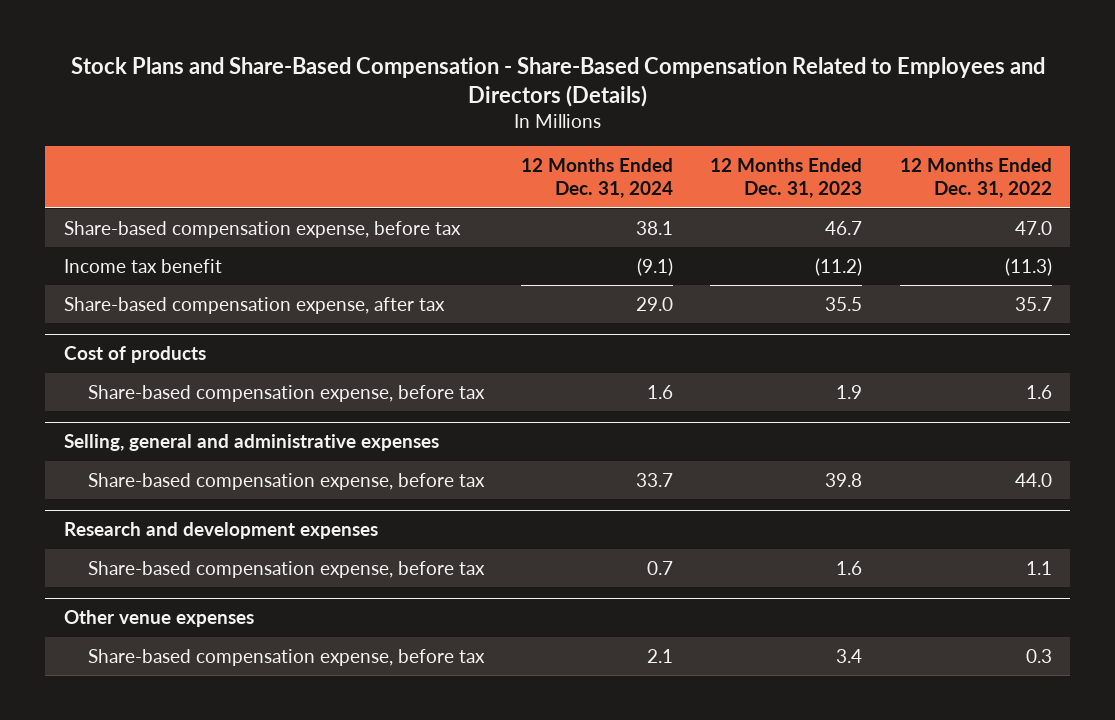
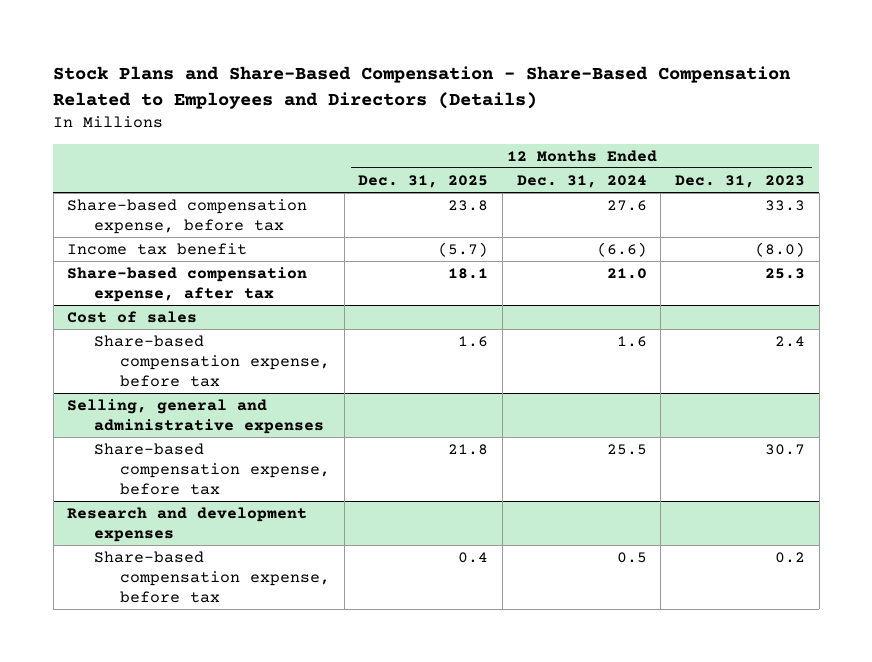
[899,158,1052,199] 12 Months Ended Dec. 31, 2022 -> none
none -> [358,174,489,188] Dec. 31, 2025
[636,220,674,235] 38.1 -> [606,199,647,211] 27.6
[825,220,863,235] 46.7 -> [764,199,805,211] 33.3
[637,257,674,276] (9.1) -> [596,241,647,257] (6.6)
[815,257,863,276] (11.2) -> [754,241,805,257] (8.0)
[636,296,674,311] 29.0 -> [606,267,647,279] 21.0
[825,296,863,311] 35.5 -> [764,267,805,279] 25.3
[63,346,206,364] Cost of products -> [67,310,198,323] Cost of sales
[836,384,863,399] 1.9 -> [774,335,805,347] 2.4
[636,472,674,487] 33.7 -> [606,443,647,455] 25.5
[825,472,863,487] 39.8 -> [764,443,805,455] 30.7
[63,610,254,628] Other venue expenses -> none
[88,648,486,666] Share-based compensation expense, before tax -> none
[647,560,674,575] 0.7 -> [616,551,647,563] 0.5
[836,560,863,575] 1.6 -> [774,551,805,563] 0.2

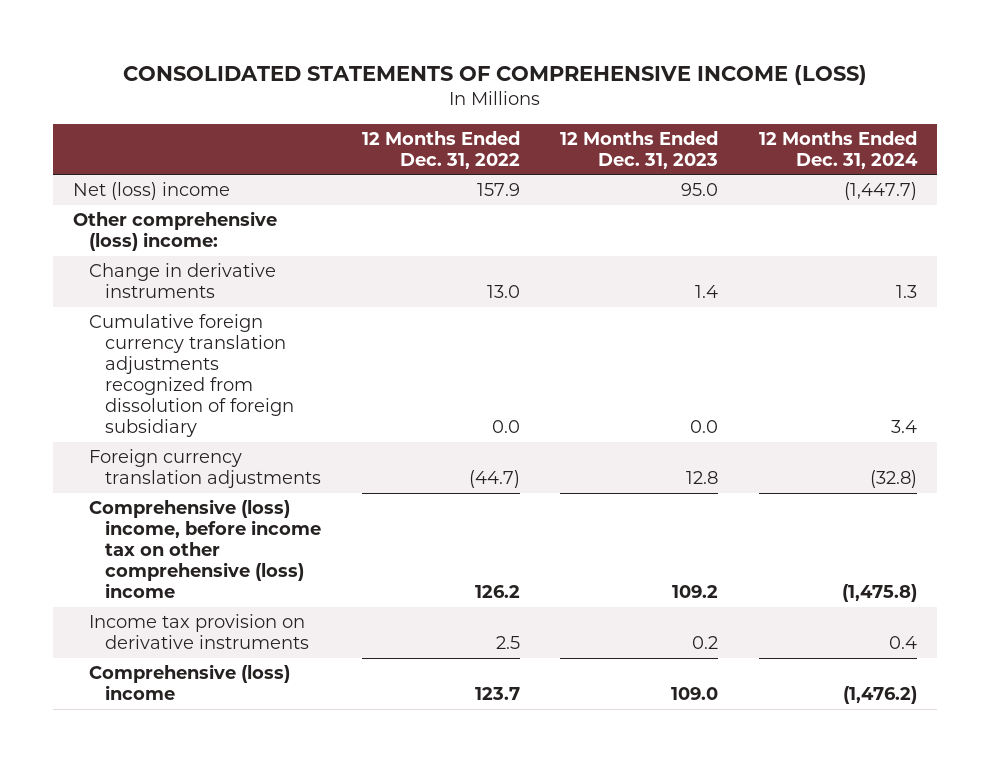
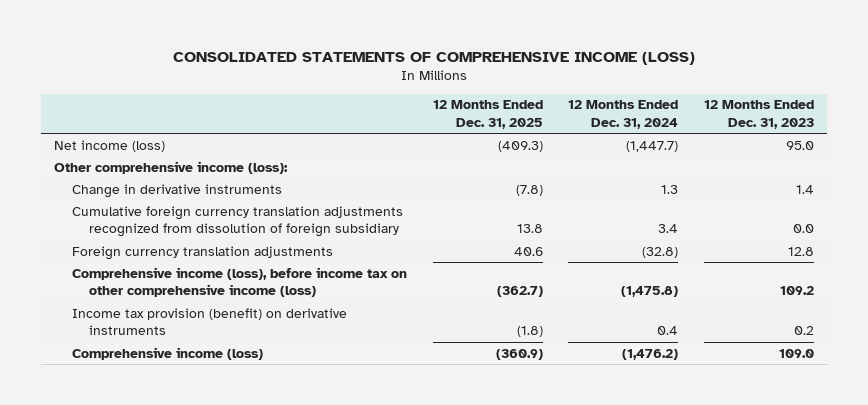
[361,130,520,169] 12 Months Ended Dec. 31, 2022 -> none
none -> [432,100,543,129] 12 Months Ended Dec. 31, 2025
[73,182,231,201] Net (loss) income -> [54,139,166,152] Net income (loss)
[73,211,278,252] Other comprehensive (loss) income: -> [54,160,289,174] Other comprehensive income (loss):
[89,499,321,599] Comprehensive (loss) income, before income tax on other comprehensive (loss) income -> [71,266,407,297] Comprehensive income (loss), before income tax on other comprehensive income (loss)
[89,614,309,650] Income tax provision on derivative instruments -> [71,307,347,335] Income tax provision (benefit) on derivative instruments
[89,664,291,701] Comprehensive (loss) income -> [71,346,263,360] Comprehensive income (loss)

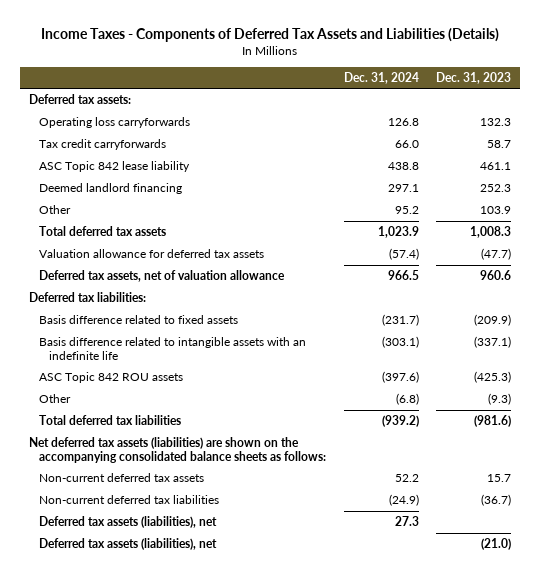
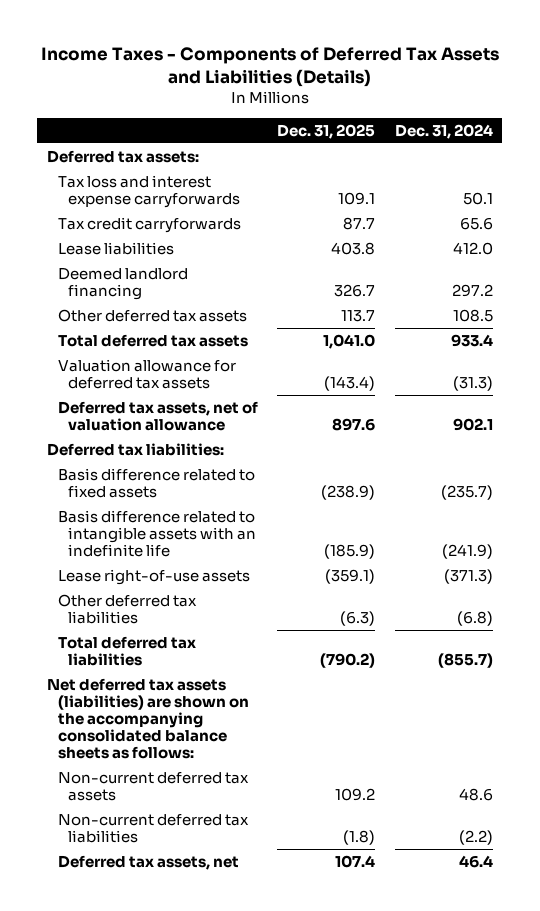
[436,71,512,84] Dec. 31, 2023 -> none
none -> [277,123,376,139] Dec. 31, 2025
[38,117,190,129] Operating loss carryforwards -> none
[38,161,190,173] ASC Topic 842 lease liability -> none
none -> [57,174,241,208] Tax loss and interest expense carryforwards
[394,140,419,149] 66.0 -> [459,216,493,230] 65.6
none -> [57,241,174,255] Lease liabilities
[387,184,419,193] 297.1 -> [451,283,493,297] 297.2
[38,205,71,215] Other -> [57,308,247,322] Other deferred tax assets
[394,206,419,215] 95.2 -> [452,308,493,322] 108.5
[377,226,419,239] 1,023.9 -> [450,333,493,347] 933.4
[388,248,419,261] (57.4) -> [452,375,493,391] (31.3)
[387,270,419,281] 966.5 -> [452,417,493,431] 902.1
[38,372,183,384] ASC Topic 842 ROU assets -> none
[381,314,419,327] (231.7) -> [440,484,493,500] (235.7)
[381,336,419,349] (303.1) -> [441,543,493,559] (241.9)
none -> [57,568,250,585] Lease right-of-use assets
[38,394,71,404] Other -> [57,593,197,624] Other deferred tax liabilities
[381,415,419,428] (939.2) -> [437,652,493,668] (855.7)
[38,538,217,551] Deferred tax assets (liabilities), net -> none
[394,474,419,483] 52.2 -> [458,787,493,801] 48.6
[388,494,419,507] (24.9) -> [458,829,493,845] (2.2)
[38,516,217,529] Deferred tax assets (liabilities), net -> [57,854,239,870] Deferred tax assets, net
[394,516,419,527] 27.3 -> [458,854,493,868] 46.4

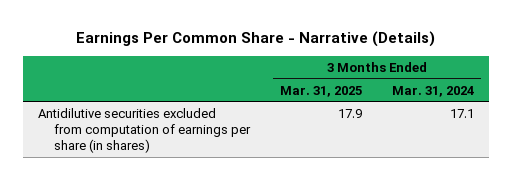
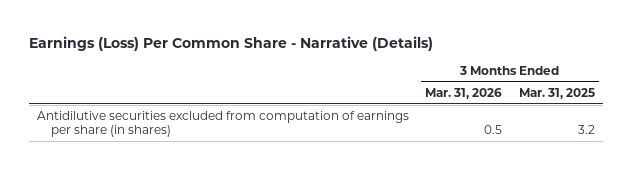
[76,31,436,48] Earnings Per Common Share - Narrative (Details) -> [29,36,434,52] Earnings (Loss) Per Common Share - Narrative (Details)
[392,85,475,97] Mar. 31, 2024 -> none
none -> [425,88,503,100] Mar. 31, 2026
[338,108,363,118] 17.9 -> [577,125,595,135] 3.2

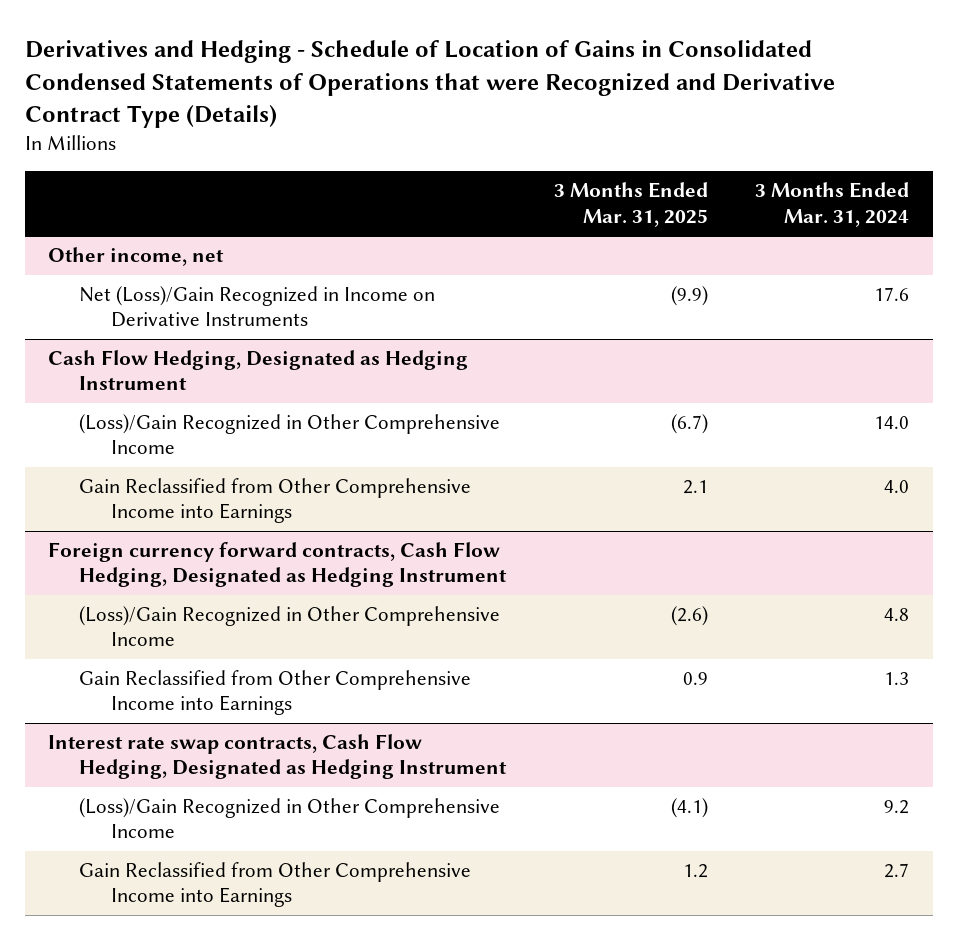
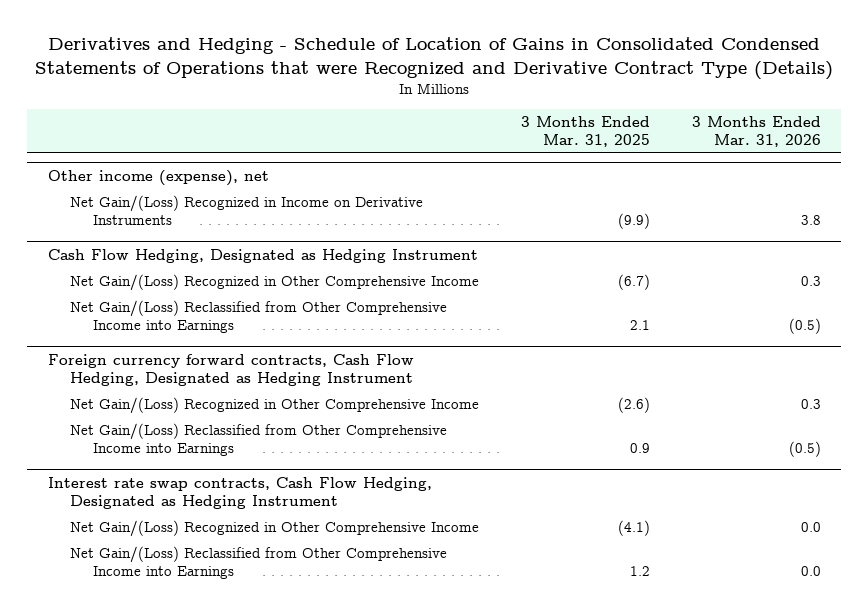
[755,182,910,227] 3 Months Ended Mar. 31, 2024 -> none
none -> [691,116,821,147] 3 Months Ended Mar. 31, 2026
[48,247,225,267] Other income, net -> [47,170,269,187] Other income (expense), net
[79,286,436,328] Net (Loss)/Gain Recognized in Income on Derivative Instruments -> [70,195,424,225] Net Gain/(Loss) Recognized in Income on Derivative Instruments
[79,414,501,455] (Loss)/Gain Recognized in Other Comprehensive Income -> [70,274,480,292] Net Gain/(Loss) Recognized in Other Comprehensive Income
[79,478,472,524] Gain Reclassified from Other Comprehensive Income into Earnings -> [70,300,448,333] Net Gain/(Loss) Reclassified from Other Comprehensive Income into Earnings
[79,606,501,647] (Loss)/Gain Recognized in Other Comprehensive Income -> [70,397,480,415] Net Gain/(Loss) Recognized in Other Comprehensive Income
[79,670,472,716] Gain Reclassified from Other Comprehensive Income into Earnings -> [70,423,448,456] Net Gain/(Loss) Reclassified from Other Comprehensive Income into Earnings
[79,798,501,839] (Loss)/Gain Recognized in Other Comprehensive Income -> [70,520,480,538] Net Gain/(Loss) Recognized in Other Comprehensive Income
[79,862,472,908] Gain Reclassified from Other Comprehensive Income into Earnings -> [70,546,448,579] Net Gain/(Loss) Reclassified from Other Comprehensive Income into Earnings

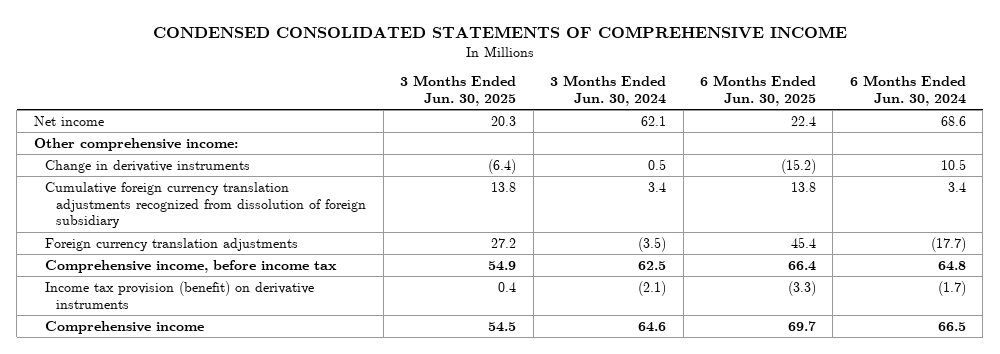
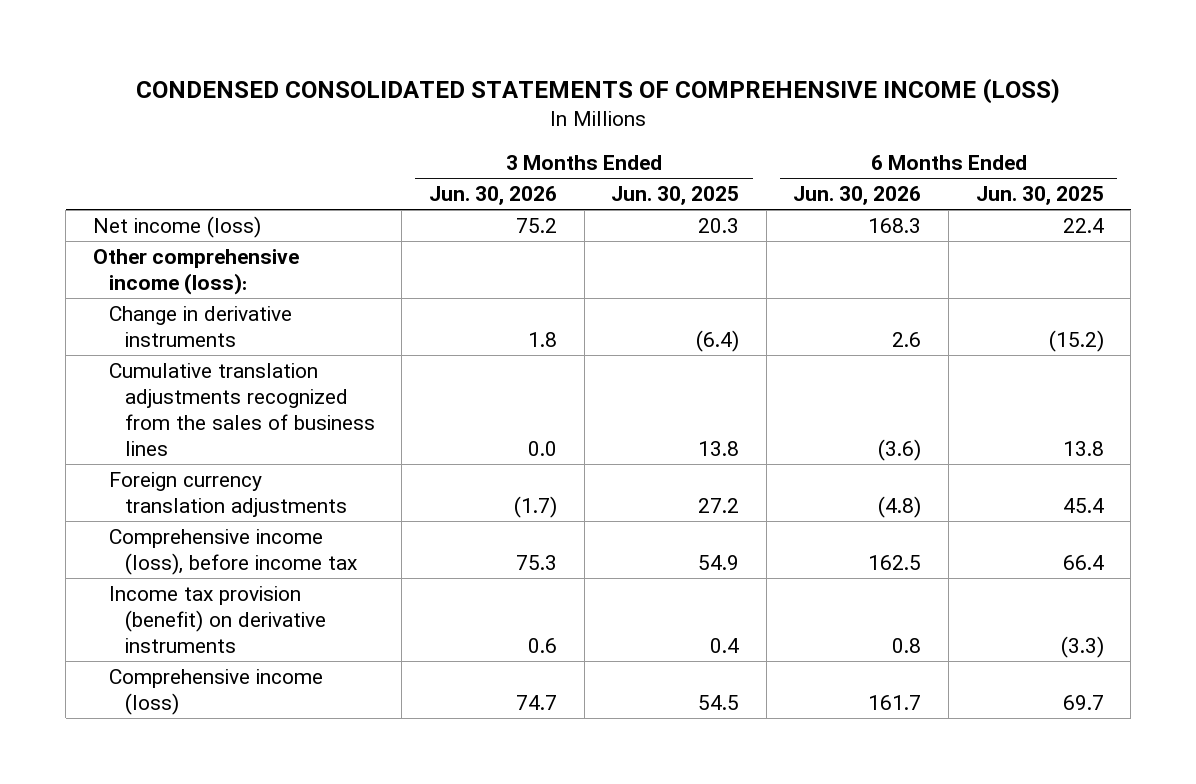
[152,26,847,40] CONDENSED CONSOLIDATED STATEMENTS OF COMPREHENSIVE INCOME -> [136,77,1061,104] CONDENSED CONSOLIDATED STATEMENTS OF COMPREHENSIVE INCOME (LOSS)
[550,75,667,107] 3 Months Ended Jun. 30, 2024 -> none
[849,75,966,107] 6 Months Ended Jun. 30, 2024 -> none
none -> [428,186,557,206] Jun. 30, 2026
none -> [793,186,922,206] Jun. 30, 2026
[33,115,104,126] Net income -> [92,216,261,239] Net income (loss)
[33,137,238,151] Other comprehensive income: -> [92,249,299,296] Other comprehensive income (loss):
[45,181,367,229] Cumulative foreign currency translation adjustments recognized from dissolution of foreign subsidiary -> [108,363,375,456] Cumulative translation adjustments recognized from the sales of business lines
[45,259,338,273] Comprehensive income, before income tax -> [108,529,357,576] Comprehensive income (loss), before income tax
[45,320,205,334] Comprehensive income -> [108,669,323,716] Comprehensive income (loss)

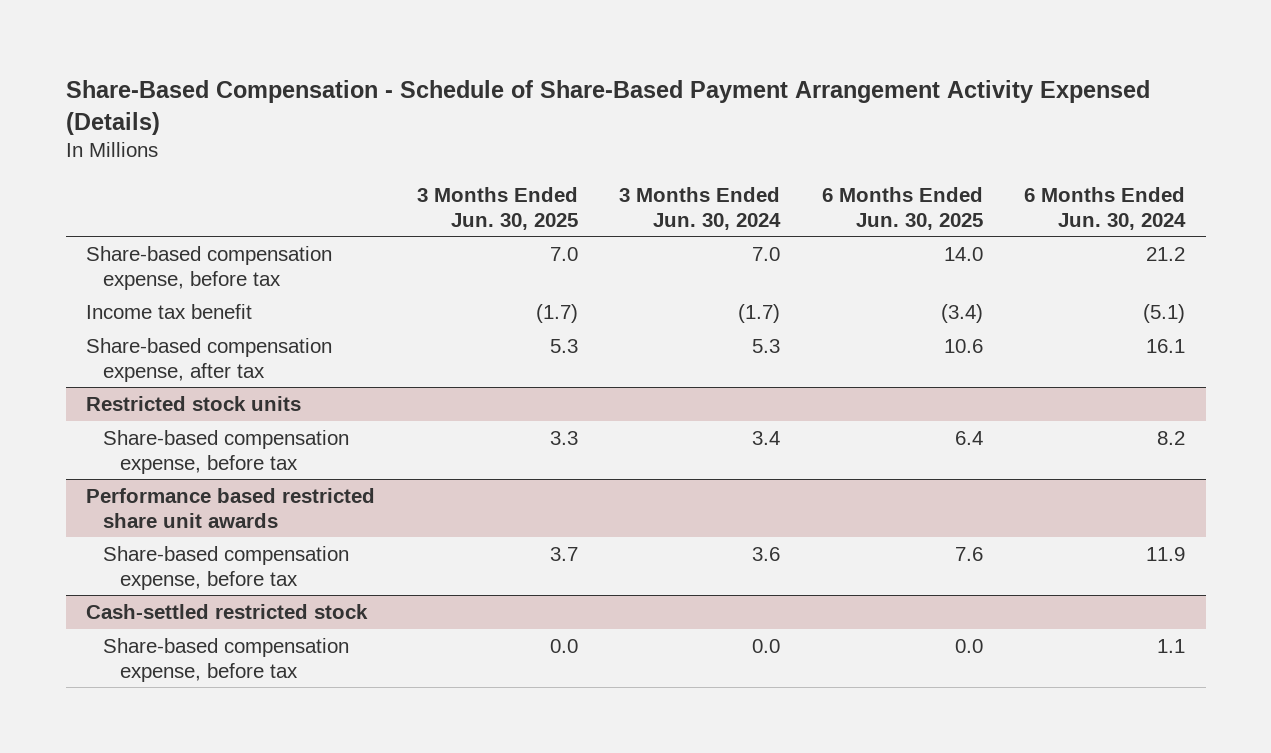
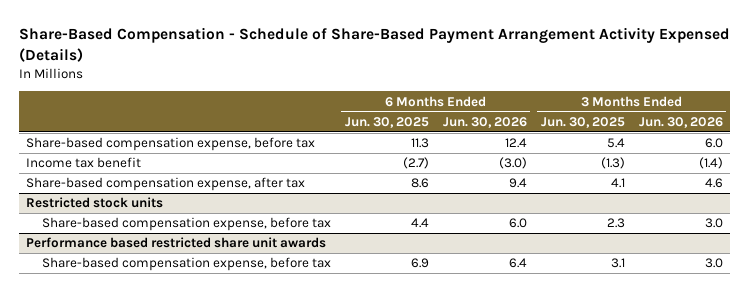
[619,187,782,230] 3 Months Ended Jun. 30, 2024 -> none
[1024,187,1187,230] 6 Months Ended Jun. 30, 2024 -> none
none -> [442,116,527,128] Jun. 30, 2026
none -> [638,116,723,128] Jun. 30, 2026
[549,247,578,262] 7.0 -> [606,138,625,149] 5.4
[943,247,983,262] 14.0 -> [410,138,429,149] 11.3
[535,304,578,324] (1.7) -> [600,157,625,170] (1.3)
[940,304,983,324] (3.4) -> [402,157,429,170] (2.7)
[549,339,578,354] 5.3 -> [610,178,625,189] 4.1
[943,339,983,354] 10.6 -> [410,178,429,189] 8.6
[549,431,578,446] 3.3 -> [606,218,625,229] 2.3
[954,431,983,446] 6.4 -> [410,218,429,229] 4.4
[86,604,369,620] Cash-settled restricted stock -> none
[103,638,350,682] Share-based compensation expense, before tax -> none
[549,547,578,562] 3.7 -> [610,258,625,269] 3.1
[954,547,983,562] 7.6 -> [410,258,429,269] 6.9

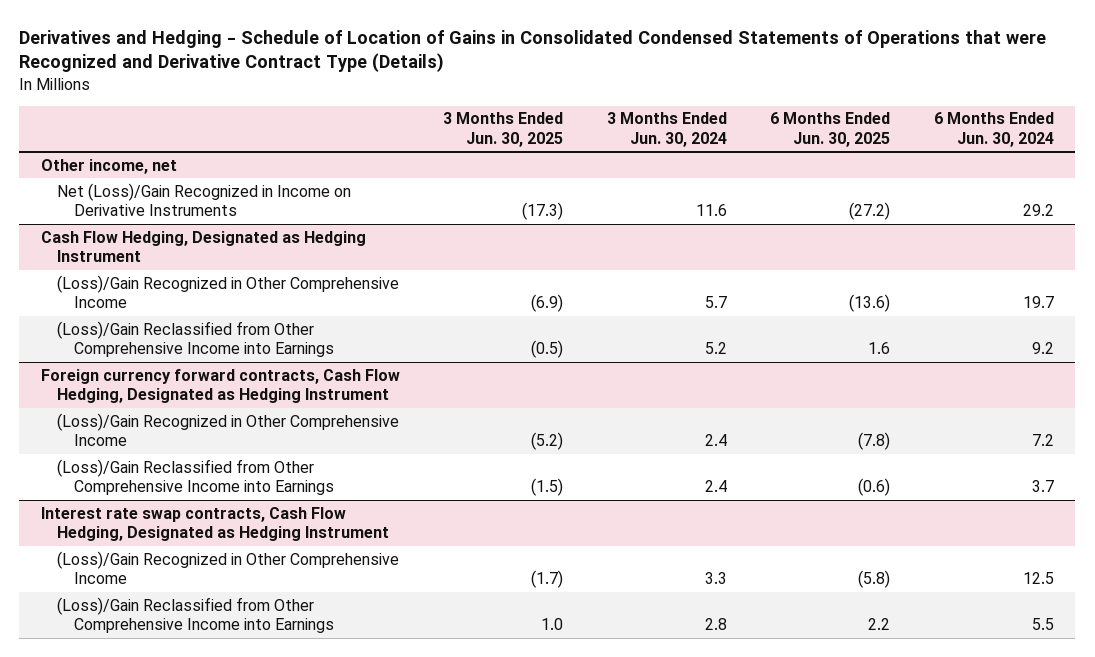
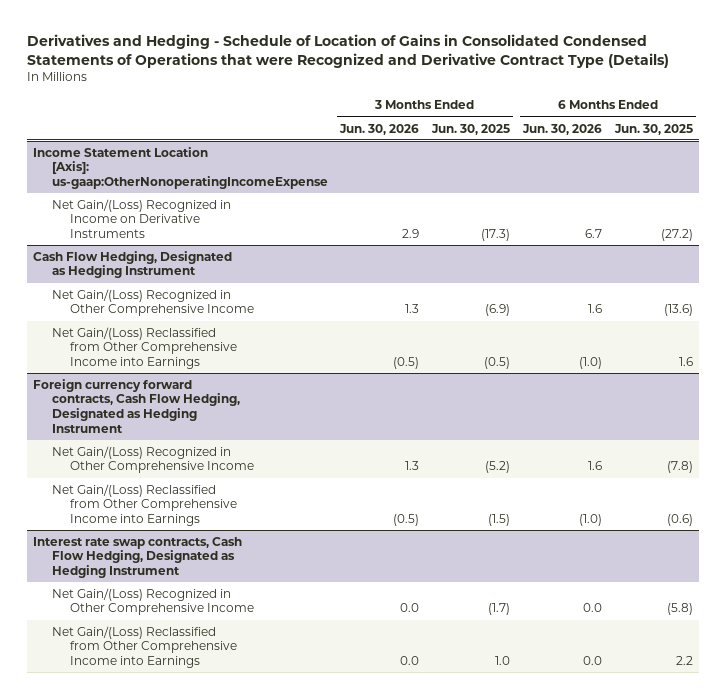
[606,112,727,148] 3 Months Ended Jun. 30, 2024 -> none
[933,112,1054,148] 6 Months Ended Jun. 30, 2024 -> none
none -> [339,123,420,135] Jun. 30, 2026
none -> [521,123,602,135] Jun. 30, 2026
[40,158,177,174] Other income, net -> none
none -> [33,146,328,190] Income Statement Location [Axis]: us-gaap:OtherNonoperatingIncomeExpense
[57,182,352,217] Net (Loss)/Gain Recognized in Income on Derivative Instruments -> [51,198,231,239] Net Gain/(Loss) Recognized in Income on Derivative Instruments
[57,274,400,309] (Loss)/Gain Recognized in Other Comprehensive Income -> [51,288,254,317] Net Gain/(Loss) Recognized in Other Comprehensive Income
[57,320,334,358] (Loss)/Gain Reclassified from Other Comprehensive Income into Earnings -> [51,326,237,370] Net Gain/(Loss) Reclassified from Other Comprehensive Income into Earnings
[57,412,400,447] (Loss)/Gain Recognized in Other Comprehensive Income -> [51,445,254,474] Net Gain/(Loss) Recognized in Other Comprehensive Income
[57,458,334,496] (Loss)/Gain Reclassified from Other Comprehensive Income into Earnings -> [51,483,237,527] Net Gain/(Loss) Reclassified from Other Comprehensive Income into Earnings
[57,550,400,585] (Loss)/Gain Recognized in Other Comprehensive Income -> [51,587,254,616] Net Gain/(Loss) Recognized in Other Comprehensive Income
[57,596,334,634] (Loss)/Gain Reclassified from Other Comprehensive Income into Earnings -> [51,625,237,669] Net Gain/(Loss) Reclassified from Other Comprehensive Income into Earnings

